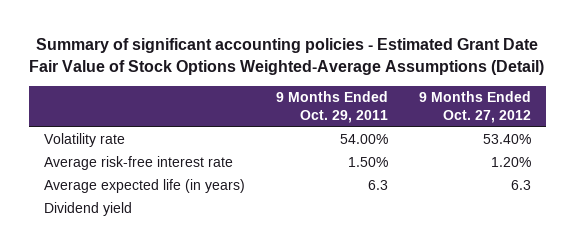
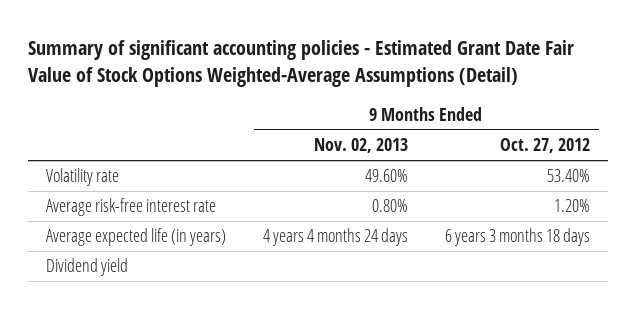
[275,91,388,123] 9 Months Ended Oct. 29, 2011 -> none
none -> [314,137,409,153] Nov. 02, 2013
[510,180,531,191] 6.3 -> [444,228,590,247] 6 years 3 months 18 days

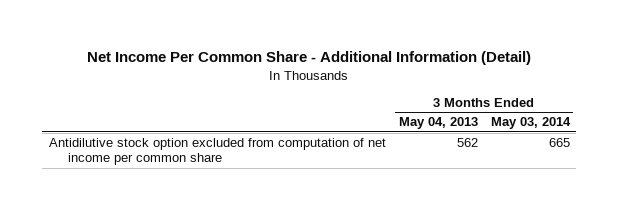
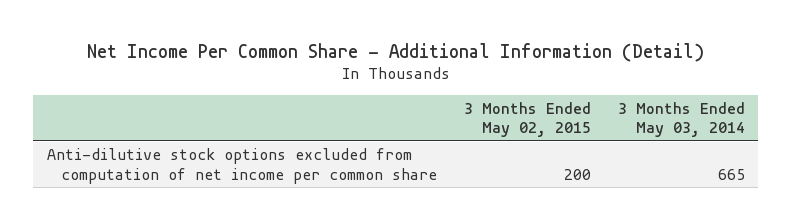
[398,117,478,130] May 04, 2013 -> none
none -> [463,101,591,138] 3 Months Ended May 02, 2015
[48,138,386,166] Antidilutive stock option excluded from computation of net income per common share -> [46,148,437,184] Anti-dilutive stock options excluded from computation of net income per common share

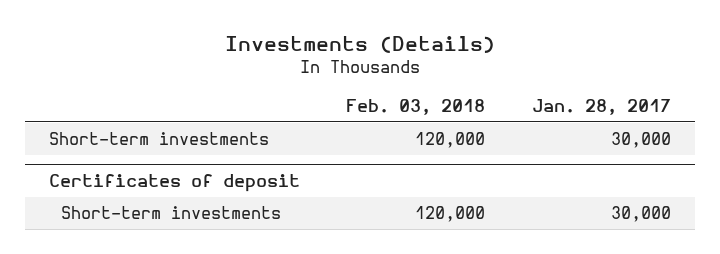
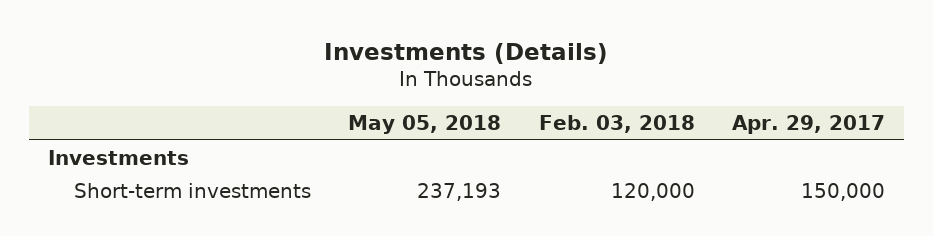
[532,98,672,115] Jan. 28, 2017 -> none
none -> [348,115,502,135] May 05, 2018
none -> [732,115,886,135] Apr. 29, 2017
[48,132,269,146] Short-term investments -> none
[48,174,300,193] Certificates of deposit -> none
none -> [47,149,189,165] Investments

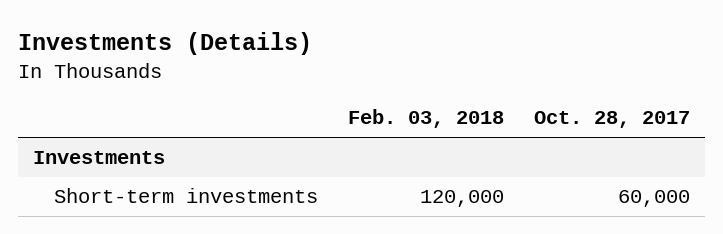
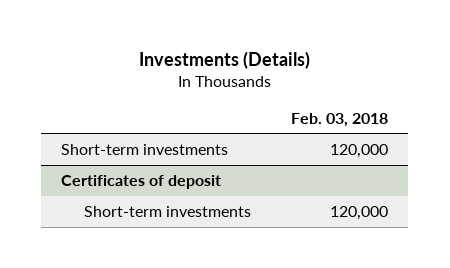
[534,111,691,129] Oct. 28, 2017 -> none
[33,151,166,165] Investments -> none
none -> [61,175,222,190] Certificates of deposit
none -> [84,206,252,218] Short-term investments

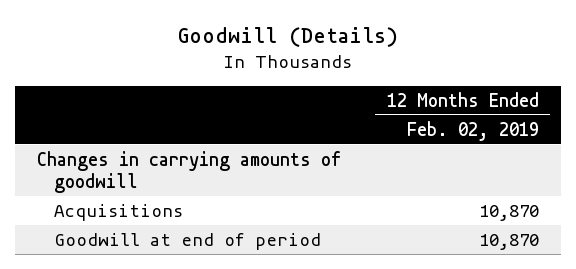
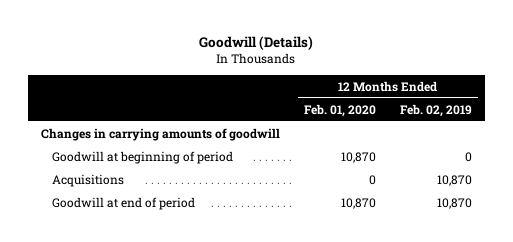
none -> [303,103,376,117] Feb. 01, 2020
none -> [52,150,234,164] Goodwill at beginning of period

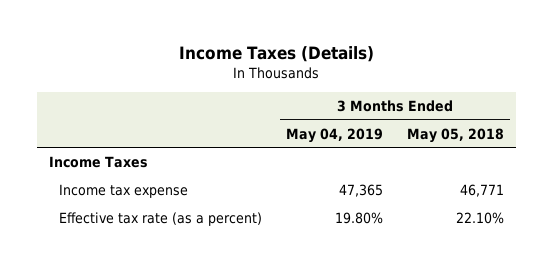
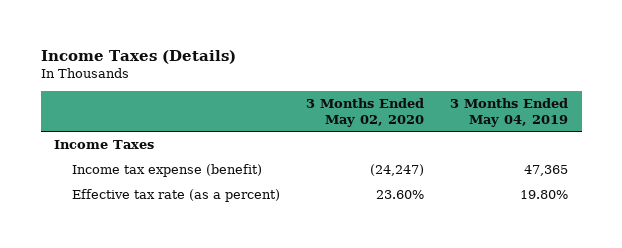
[406,127,504,143] May 05, 2018 -> none
none -> [306,97,425,127] 3 Months Ended May 02, 2020
[59,183,189,198] Income tax expense -> [72,164,263,178] Income tax expense (benefit)

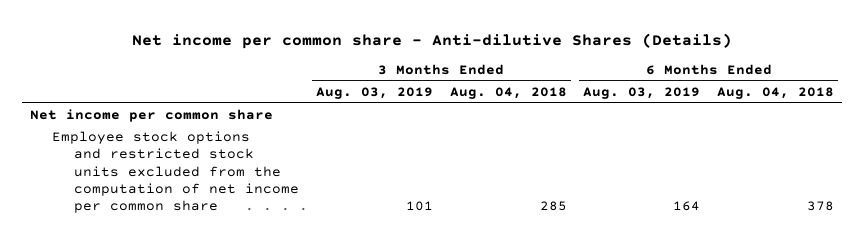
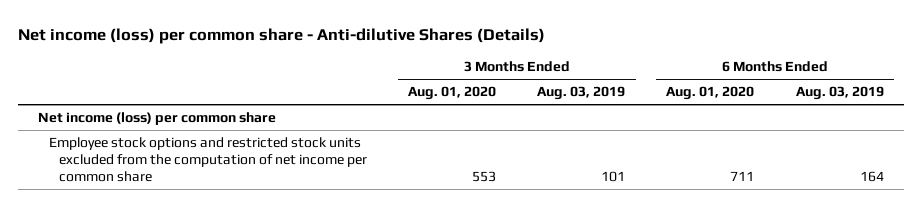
[132,32,733,49] Net income per common share - Anti-dilutive Shares (Details) -> [17,27,545,44] Net income (loss) per common share - Anti-dilutive Shares (Details)
[449,87,567,100] Aug. 04, 2018 -> none
[717,87,835,100] Aug. 04, 2018 -> none
none -> [408,86,497,101] Aug. 01, 2020
none -> [666,86,755,101] Aug. 01, 2020
[30,109,274,123] Net income per common share -> [38,112,277,126] Net income (loss) per common share

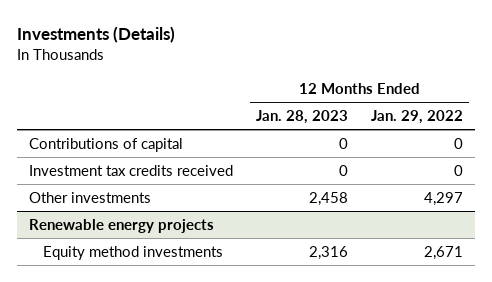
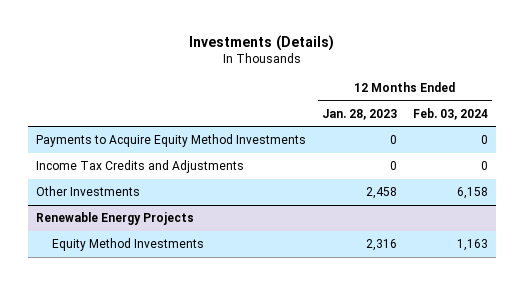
[371,110,464,125] Jan. 29, 2022 -> none
none -> [413,107,489,120] Feb. 03, 2024
[28,137,183,152] Contributions of capital -> [35,134,306,148] Payments to Acquire Equity Method Investments
[28,164,233,176] Investment tax credits received -> [35,160,244,174] Income Tax Credits and Adjustments
[28,191,151,203] Other investments -> [35,186,140,197] Other Investments
[28,218,214,233] Renewable energy projects -> [35,212,194,226] Renewable Energy Projects
[43,245,224,260] Equity method investments -> [51,238,204,252] Equity Method Investments

